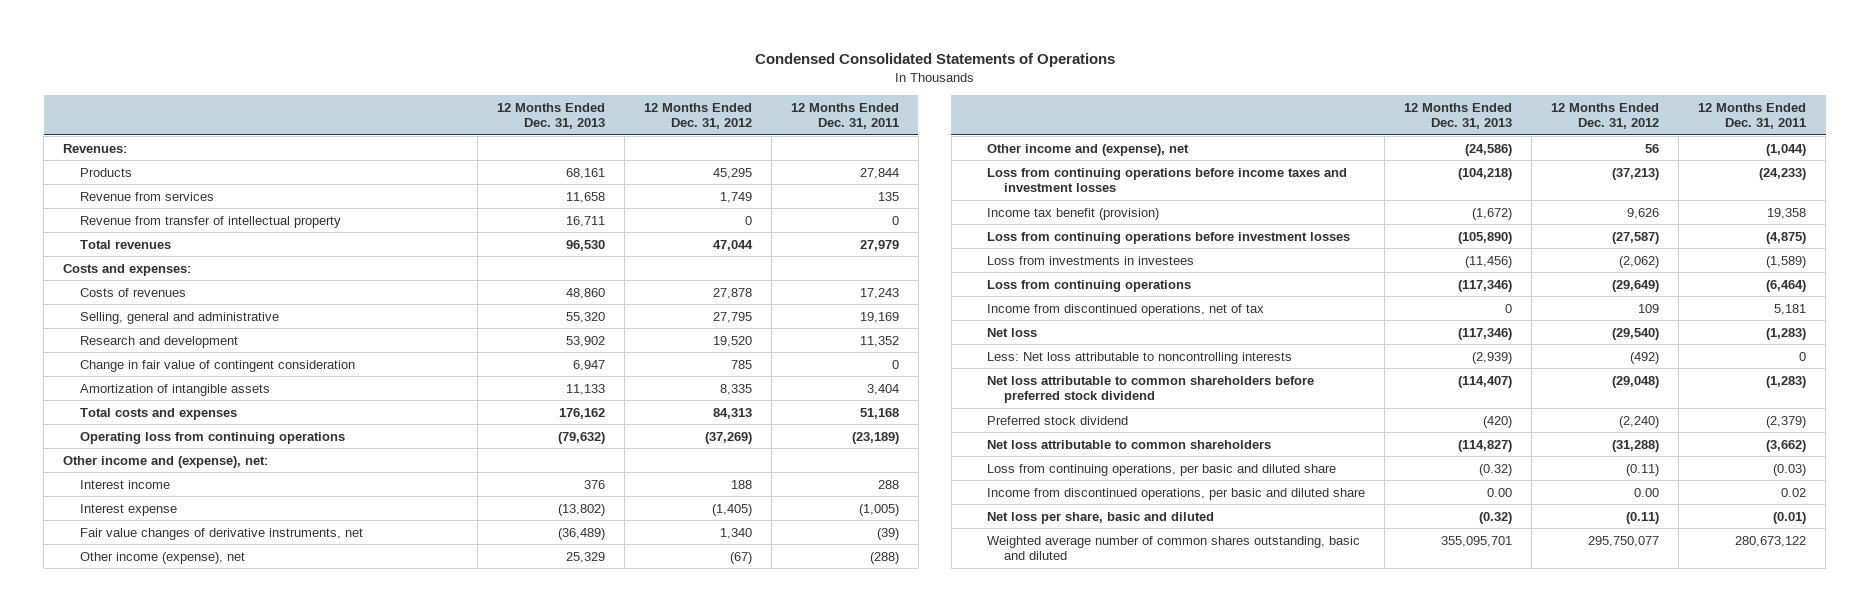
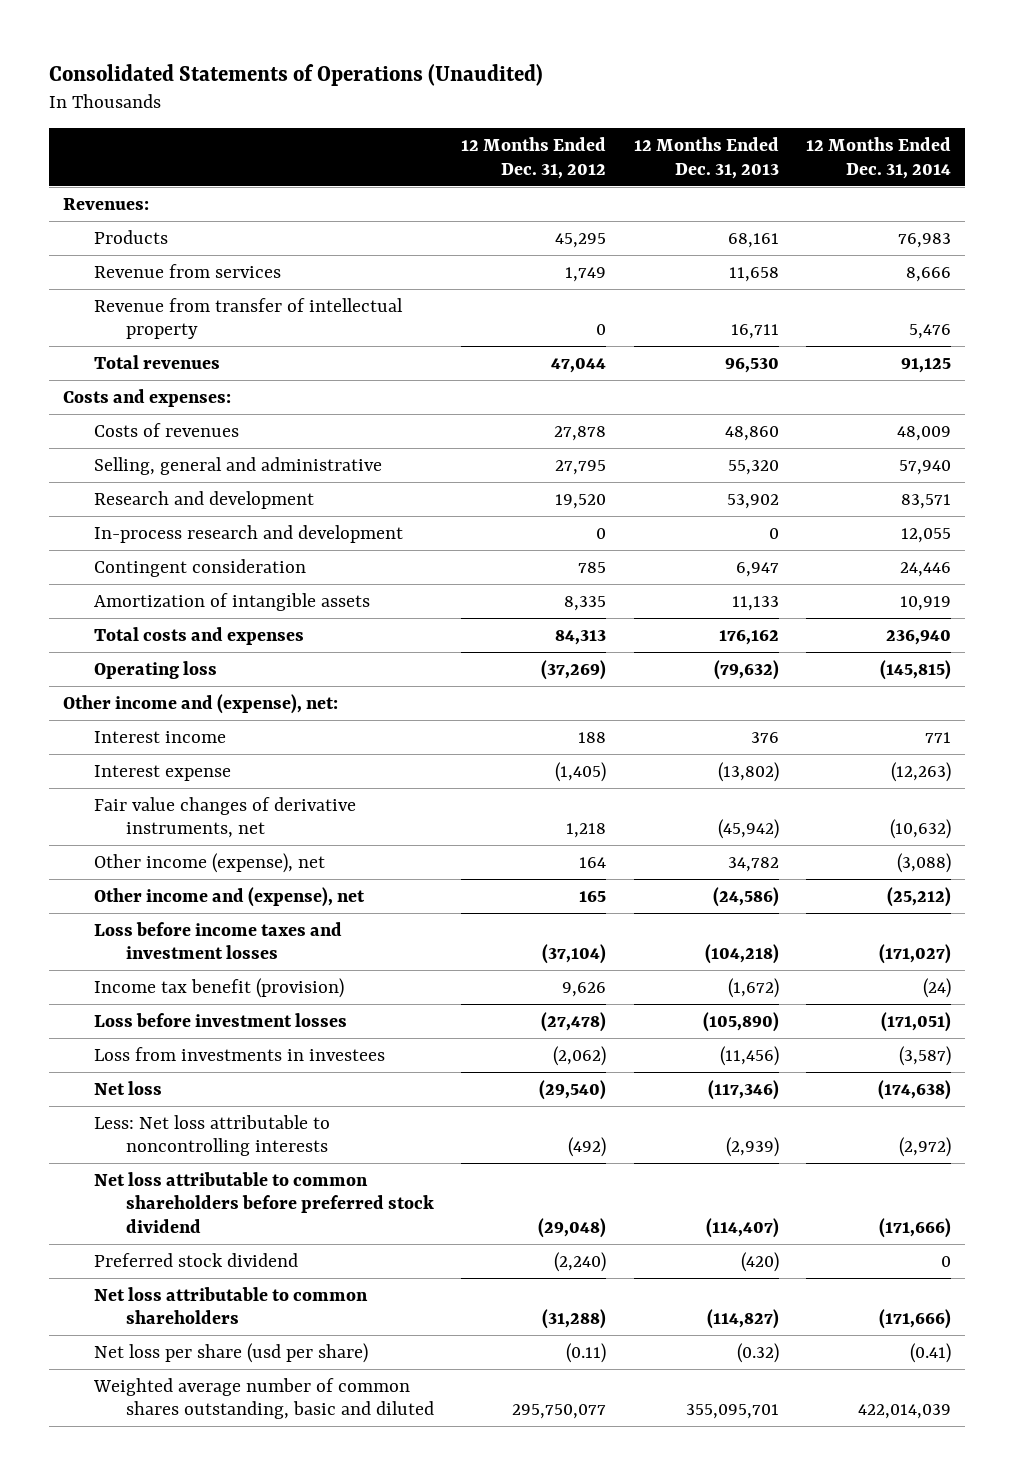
[754,52,1115,67] Condensed Consolidated Statements of Operations -> [49,63,544,86] Consolidated Statements of Operations (Unaudited)
[790,102,899,129] 12 Months Ended Dec. 31, 2011 -> none
none -> [806,137,952,179] 12 Months Ended Dec. 31, 2014
none -> [94,524,404,543] In-process research and development
[79,359,355,372] Change in fair value of contingent consideration -> [94,558,307,577] Contingent consideration
[79,431,345,444] Operating loss from continuing operations -> [94,660,218,679] Operating loss
[557,527,605,540] (36,489) -> [717,819,779,840] (45,942)
[719,527,752,539] 1,340 -> [566,823,607,839] 1,218
[565,551,605,563] 25,329 -> [727,856,779,872] 34,782
[729,551,752,564] (67) -> [579,856,607,868] 164
[1645,143,1660,153] 56 -> [579,890,607,902] 165
[987,167,1348,193] Loss from continuing operations before income taxes and investment losses -> [94,921,343,960] Loss before income taxes and investment losses
[1612,167,1660,180] (37,213) -> [542,944,607,965] (37,104)
[987,231,1351,244] Loss from continuing operations before investment losses -> [94,1012,348,1027] Loss before investment losses
[1612,231,1660,244] (27,587) -> [541,1011,607,1032] (27,478)
[987,279,1192,292] Loss from continuing operations -> none
[987,303,1265,316] Income from discontinued operations, net of tax -> none
[987,463,1337,476] Loss from continuing operations, per basic and diluted share -> none
[987,487,1366,500] Income from discontinued operations, per basic and diluted share -> none
[987,511,1215,524] Net loss per share, basic and diluted -> [94,1342,369,1363] Net loss per share (usd per share)

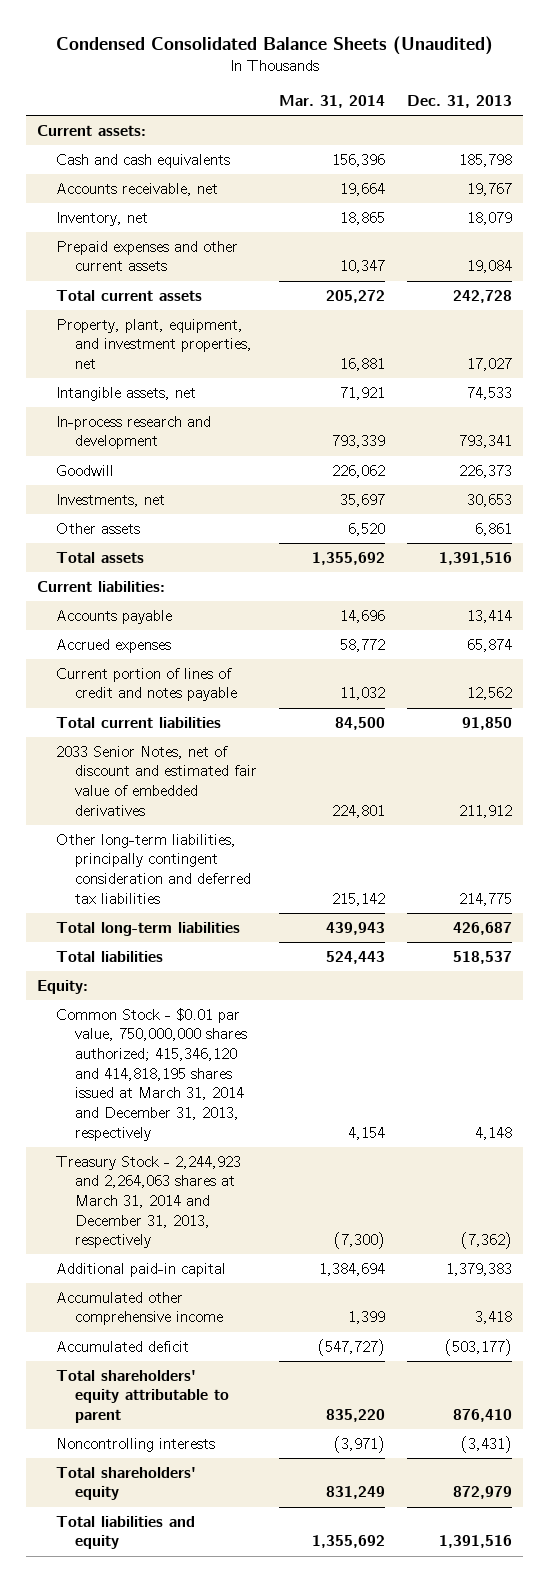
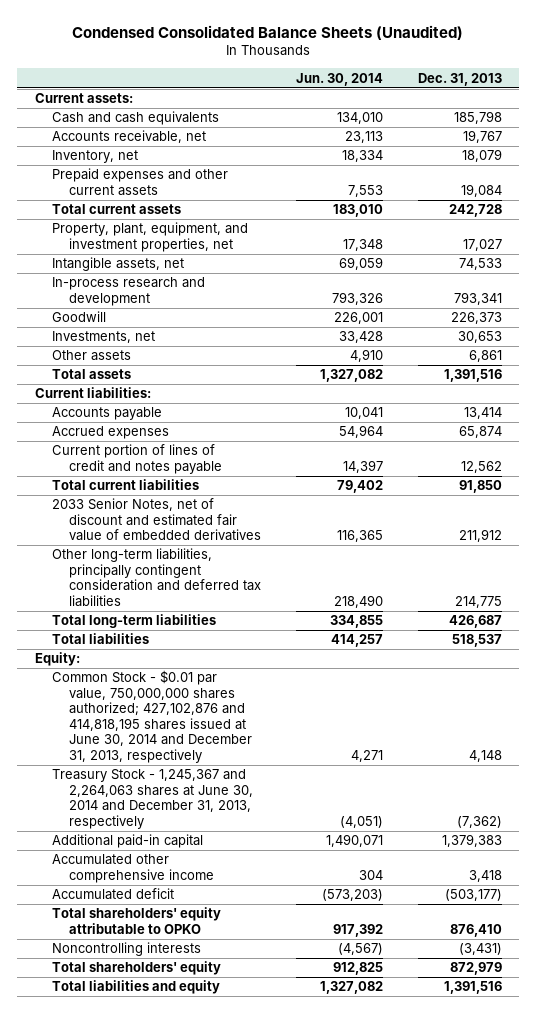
[278,95,385,109] Mar. 31, 2014 -> none
none -> [296,72,384,86] Jun. 30, 2014
[55,1007,247,1141] Common Stock - $0.01 par value, 750,000,000 shares authorized; 415,346,120 and 414,818,195 shares issued at March 31, 2014 and December 31, 2013, respectively -> [52,670,253,763] Common Stock - $0.01 par value, 750,000,000 shares authorized; 427,102,876 and 414,818,195 shares issued at June 30, 2014 and December 31, 2013, respectively
[55,1155,241,1249] Treasury Stock - 2,244,923 and 2,264,063 shares at March 31, 2014 and December 31, 2013, respectively -> [52,769,254,829] Treasury Stock - 1,245,367 and 2,264,063 shares at June 30, 2014 and December 31, 2013, respectively
[55,1369,229,1424] Total shareholders' equity attributable to parent -> [52,907,222,934] Total shareholders' equity attributable to OPKO

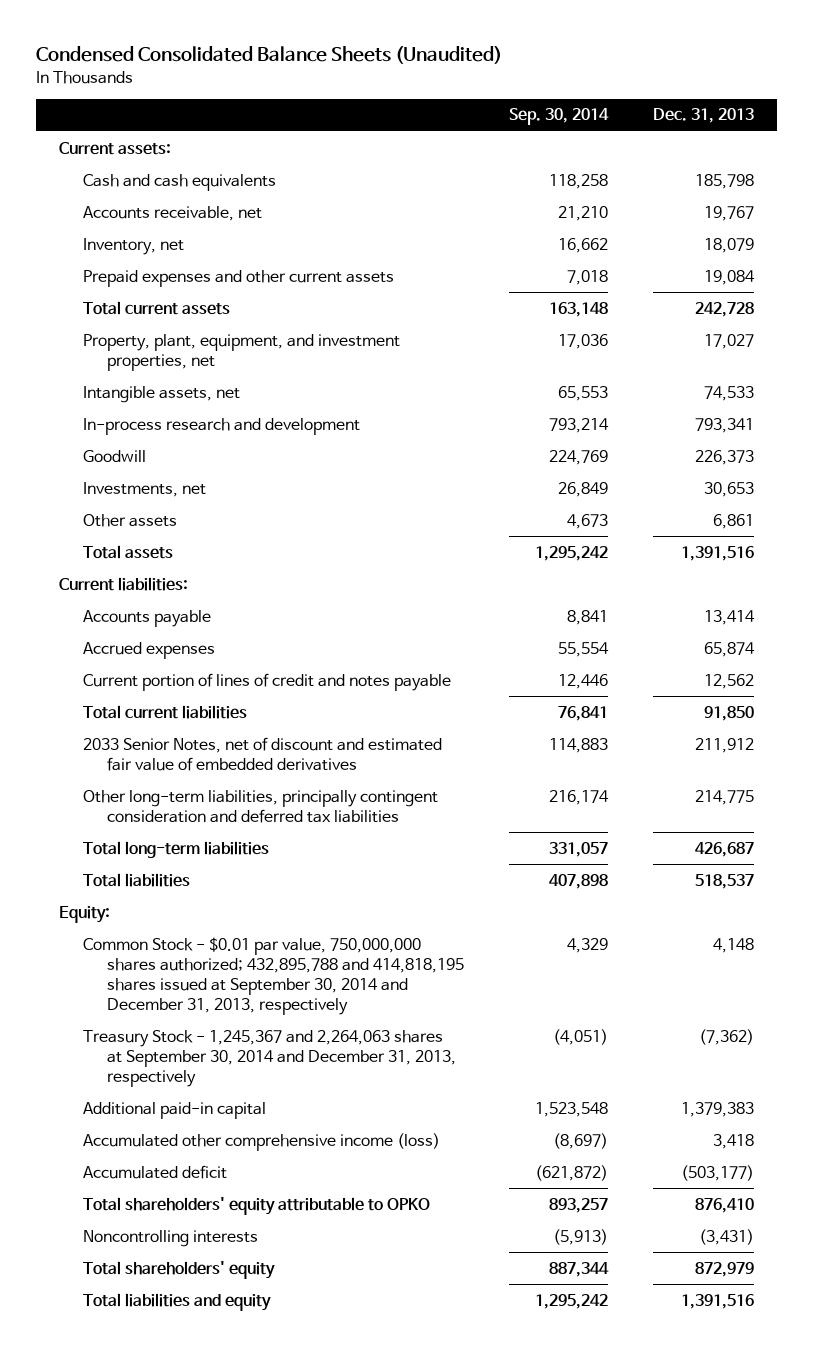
[296,72,384,86] Jun. 30, 2014 -> none
none -> [509,108,610,126] Sep. 30, 2014
[52,670,253,763] Common Stock - $0.01 par value, 750,000,000 shares authorized; 427,102,876 and 414,818,195 shares issued at June 30, 2014 and December 31, 2013, respectively -> [82,936,465,1015] Common Stock - $0.01 par value, 750,000,000 shares authorized; 432,895,788 and 414,818,195 shares issued at September 30, 2014 and December 31, 2013, respectively
[52,769,254,829] Treasury Stock - 1,245,367 and 2,264,063 shares at June 30, 2014 and December 31, 2013, respectively -> [82,1029,457,1087] Treasury Stock - 1,245,367 and 2,264,063 shares at September 30, 2014 and December 31, 2013, respectively
[52,854,215,883] Accumulated other comprehensive income -> [82,1132,440,1151] Accumulated other comprehensive income (loss)

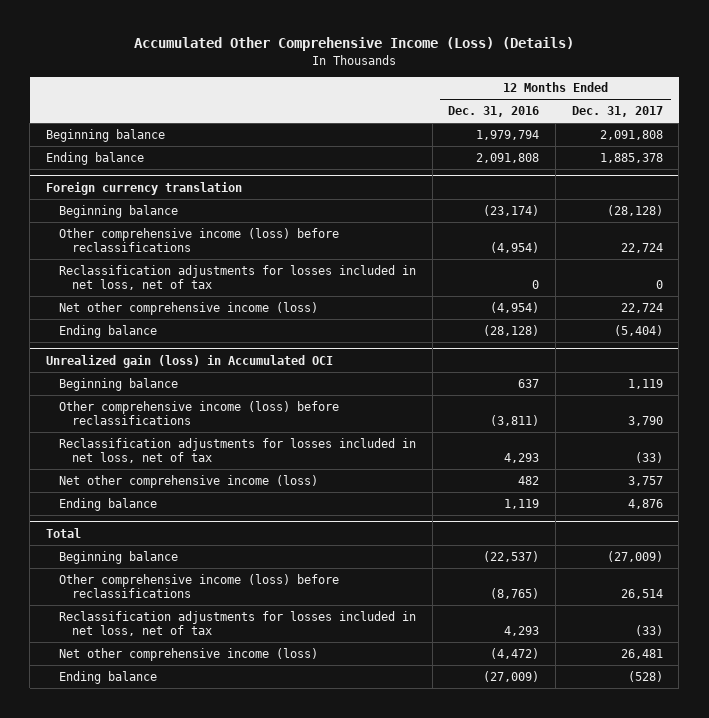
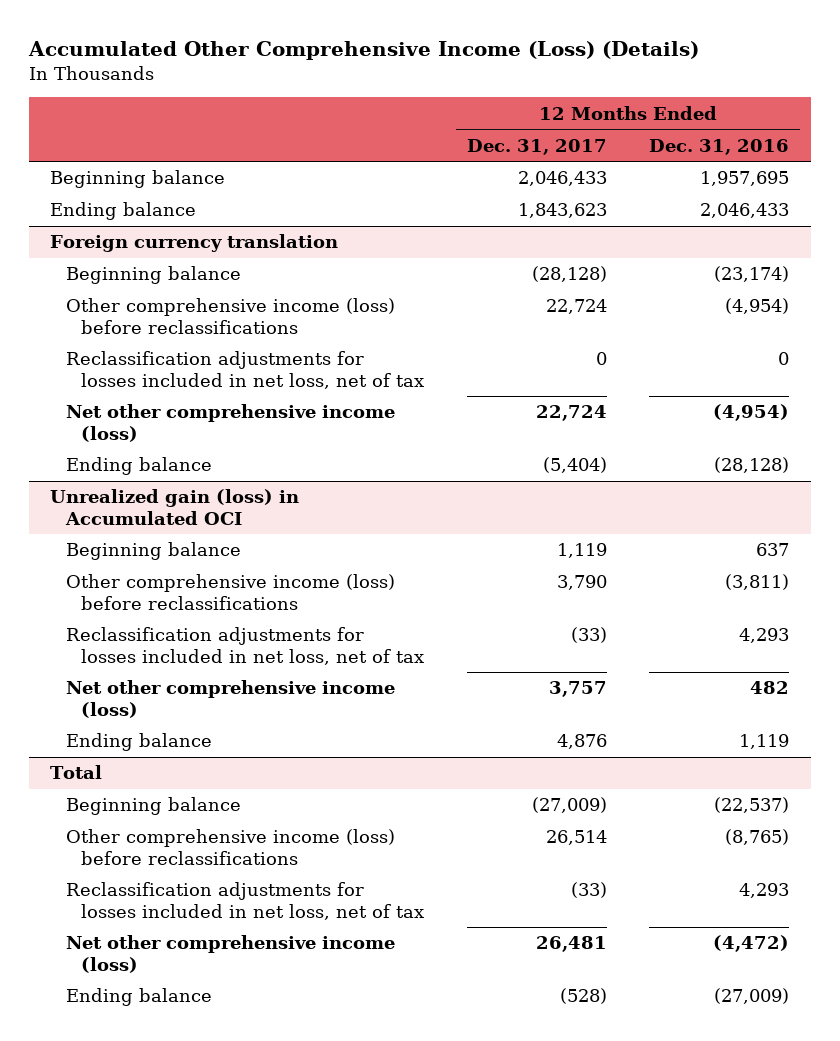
[476,129,540,140] 1,979,794 -> [700,171,790,187] 1,957,695
[599,129,663,140] 2,091,808 -> [517,171,607,187] 2,046,433
[476,152,540,163] 2,091,808 -> [700,203,790,219] 2,046,433
[599,152,663,163] 1,885,378 -> [517,203,607,219] 1,843,623

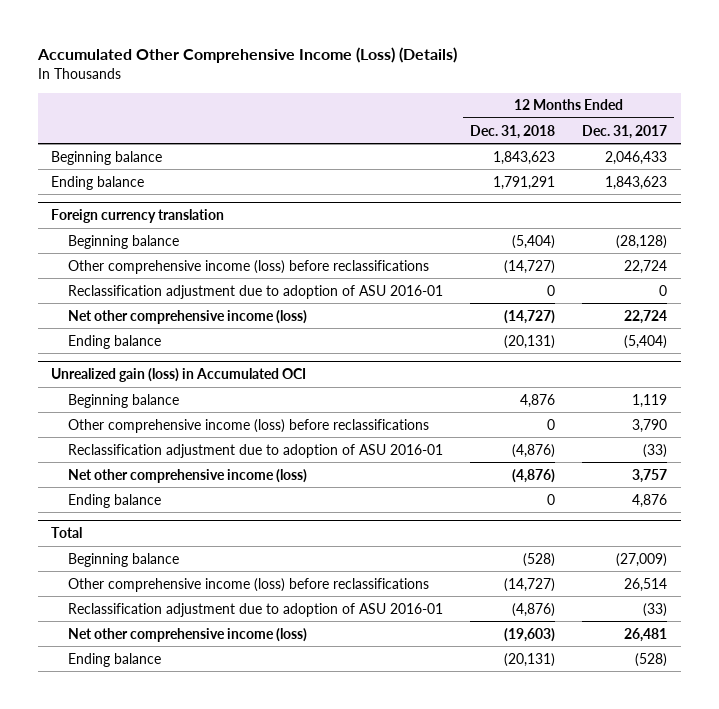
[649,138,790,155] Dec. 31, 2016 -> none
none -> [470,124,556,139] Dec. 31, 2018
[65,351,424,389] Reclassification adjustments for losses included in net loss, net of tax -> [68,284,444,299] Reclassification adjustment due to adoption of ASU 2016-01
[65,627,424,665] Reclassification adjustments for losses included in net loss, net of tax -> [68,443,444,458] Reclassification adjustment due to adoption of ASU 2016-01
[65,882,424,920] Reclassification adjustments for losses included in net loss, net of tax -> [68,602,444,617] Reclassification adjustment due to adoption of ASU 2016-01

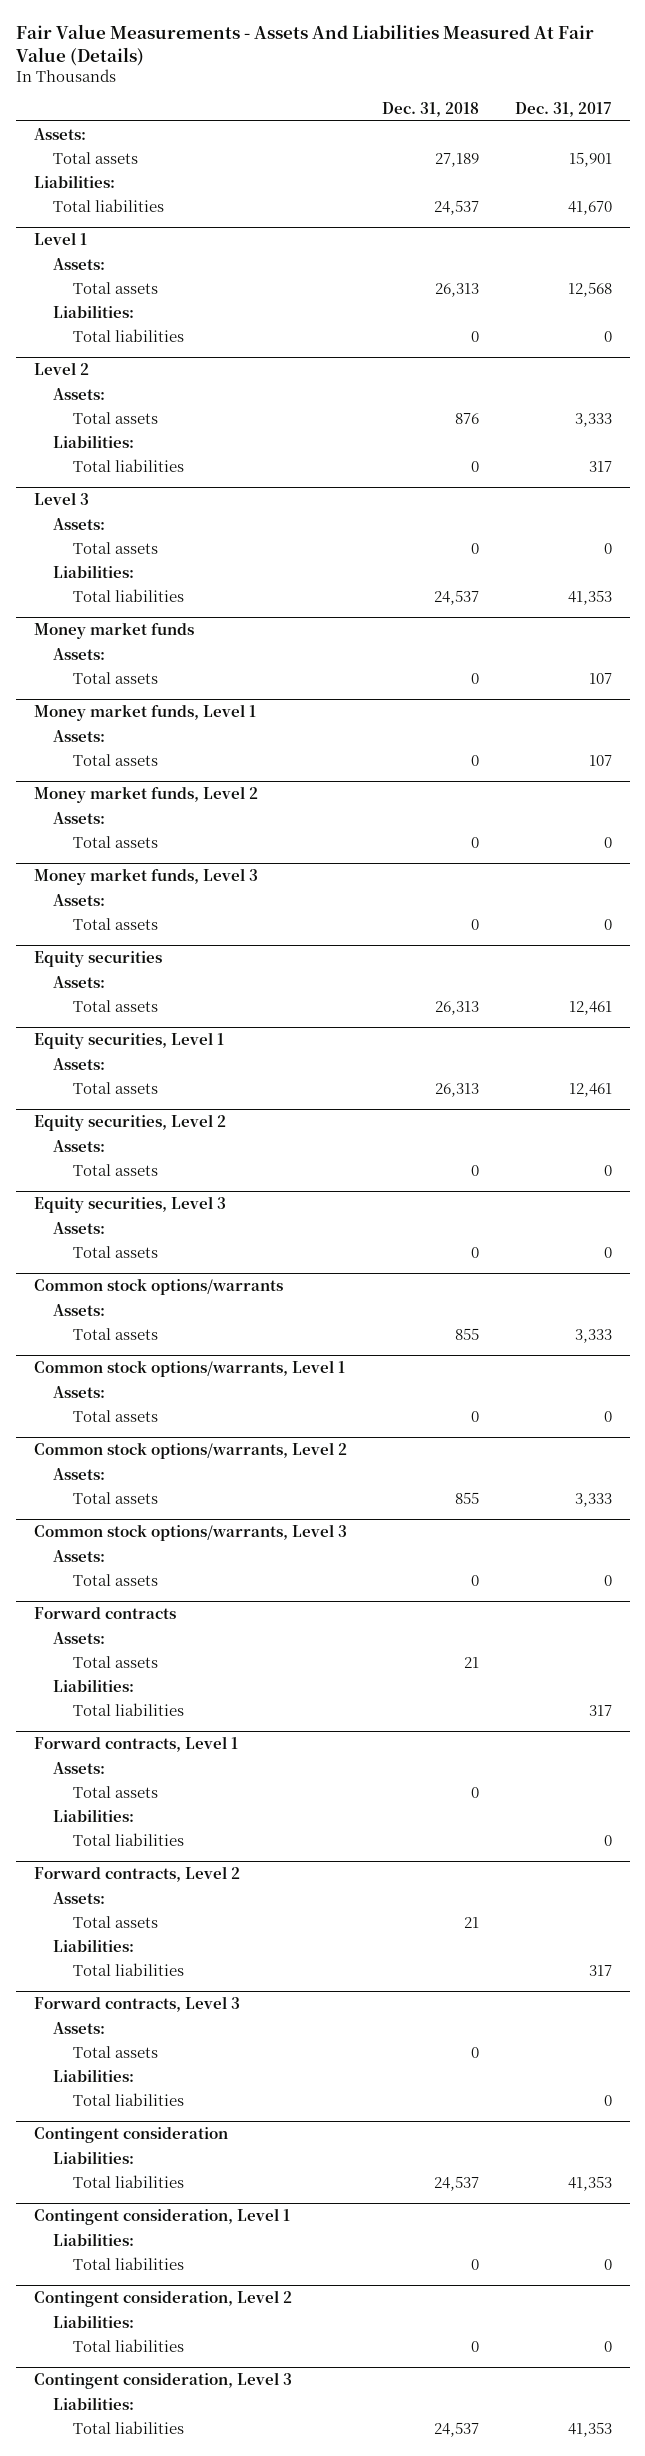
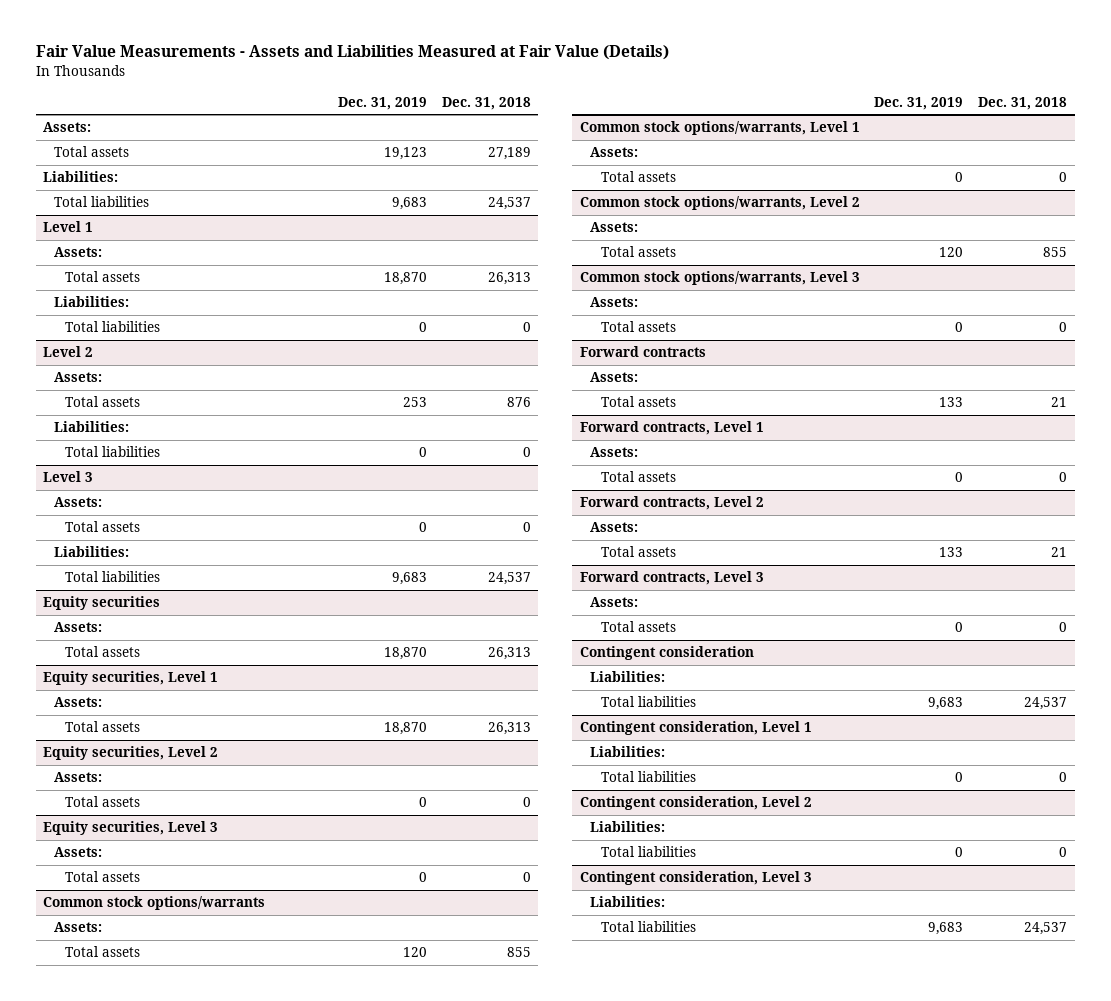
[15,23,594,66] Fair Value Measurements - Assets And Liabilities Measured At Fair Value (Details) -> [35,45,669,61] Fair Value Measurements - Assets and Liabilities Measured at Fair Value (Details)
[514,101,612,117] Dec. 31, 2017 -> none
none -> [338,96,428,110] Dec. 31, 2019
[33,622,194,640] Money market funds -> none
[53,647,106,660] Assets: -> none
[72,671,158,684] Total assets -> none
[33,704,256,722] Money market funds, Level 1 -> none
[53,729,106,742] Assets: -> none
[72,753,158,766] Total assets -> none
[33,786,258,804] Money market funds, Level 2 -> none
[53,811,106,824] Assets: -> none
[72,835,158,848] Total assets -> none
[33,868,258,886] Money market funds, Level 3 -> none
[53,893,106,906] Assets: -> none
[72,917,158,930] Total assets -> none
[53,1678,135,1692] Liabilities: -> none
[72,1702,184,1716] Total liabilities -> none
[53,1808,135,1822] Liabilities: -> none
[72,1832,184,1846] Total liabilities -> none
[53,1938,135,1952] Liabilities: -> none
[72,1962,184,1976] Total liabilities -> none
[53,2068,135,2082] Liabilities: -> none
[72,2092,184,2106] Total liabilities -> none

